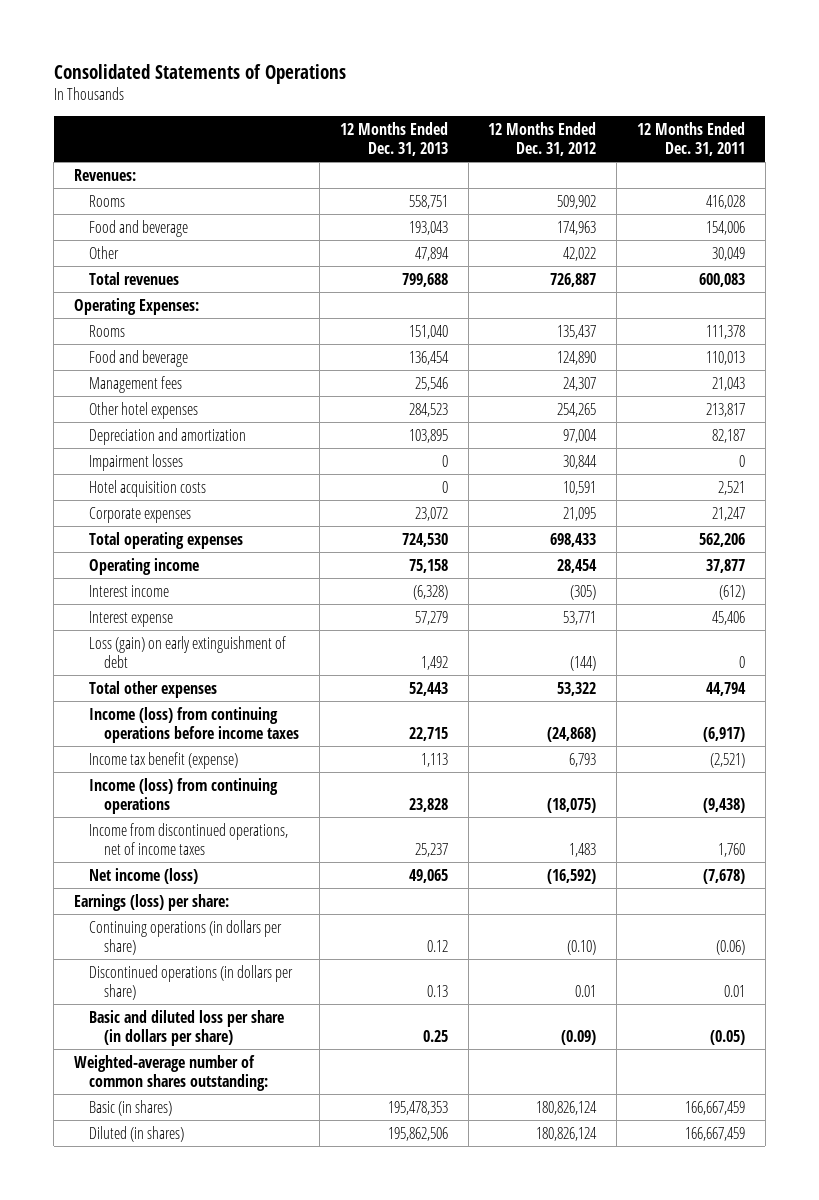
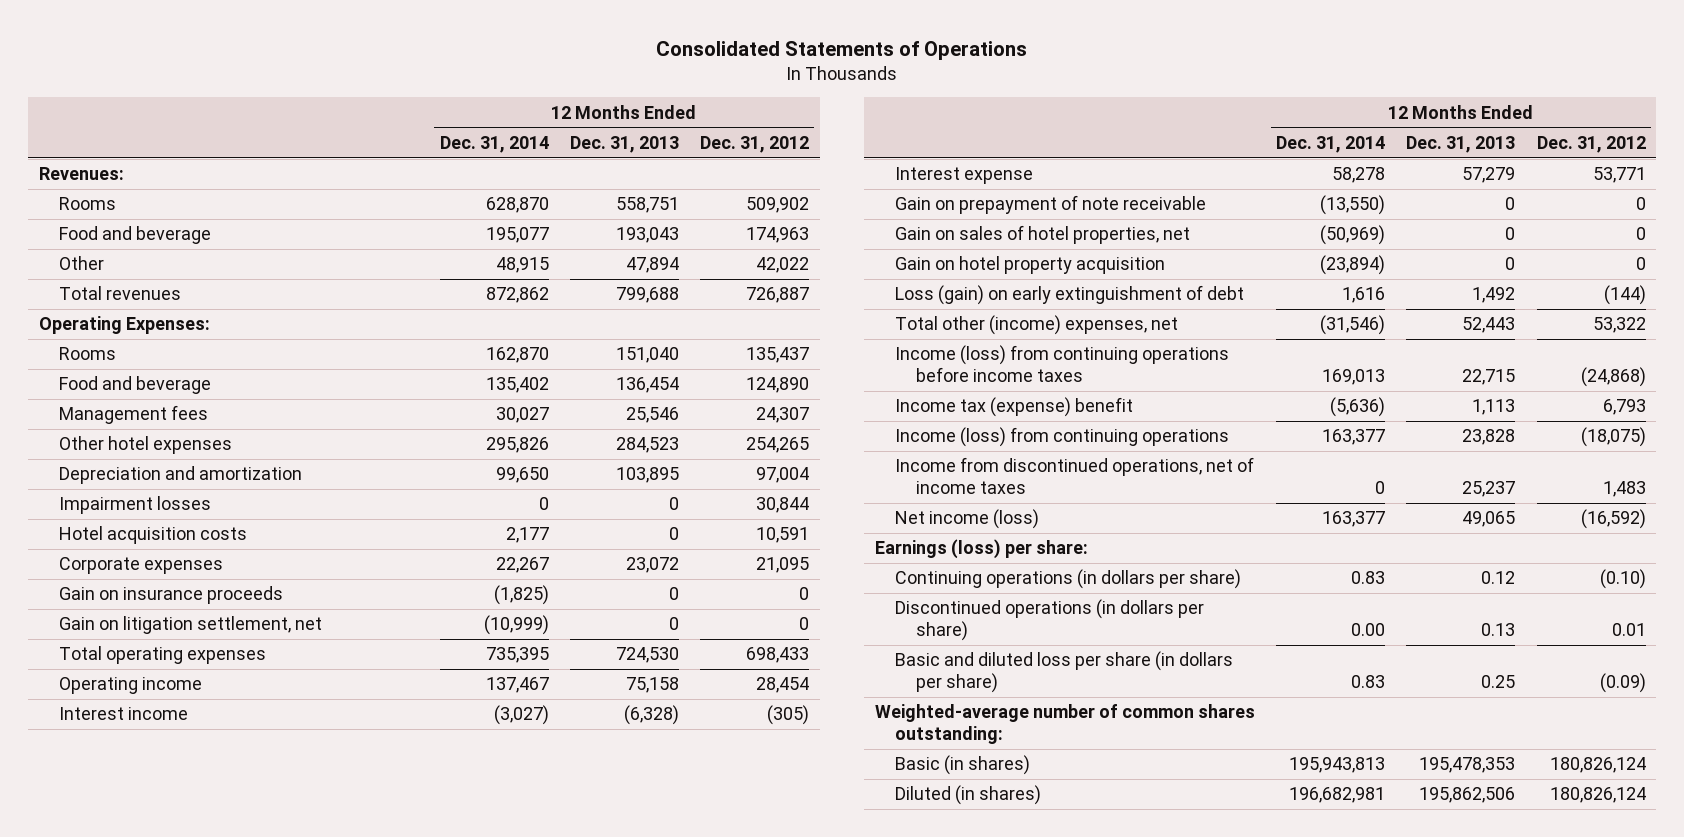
[636,122,745,157] 12 Months Ended Dec. 31, 2011 -> none
none -> [439,135,549,153] Dec. 31, 2014
none -> [58,586,283,605] Gain on insurance proceeds
none -> [58,616,322,635] Gain on litigation settlement, net
none -> [895,195,1207,215] Gain on prepayment of note receivable
none -> [895,225,1191,245] Gain on sales of hotel properties, net
none -> [895,256,1166,275] Gain on hotel property acquisition
[89,680,218,698] Total other expenses -> [895,315,1179,336] Total other (income) expenses, net
[89,751,239,769] Income tax benefit (expense) -> [895,397,1134,418] Income tax (expense) benefit

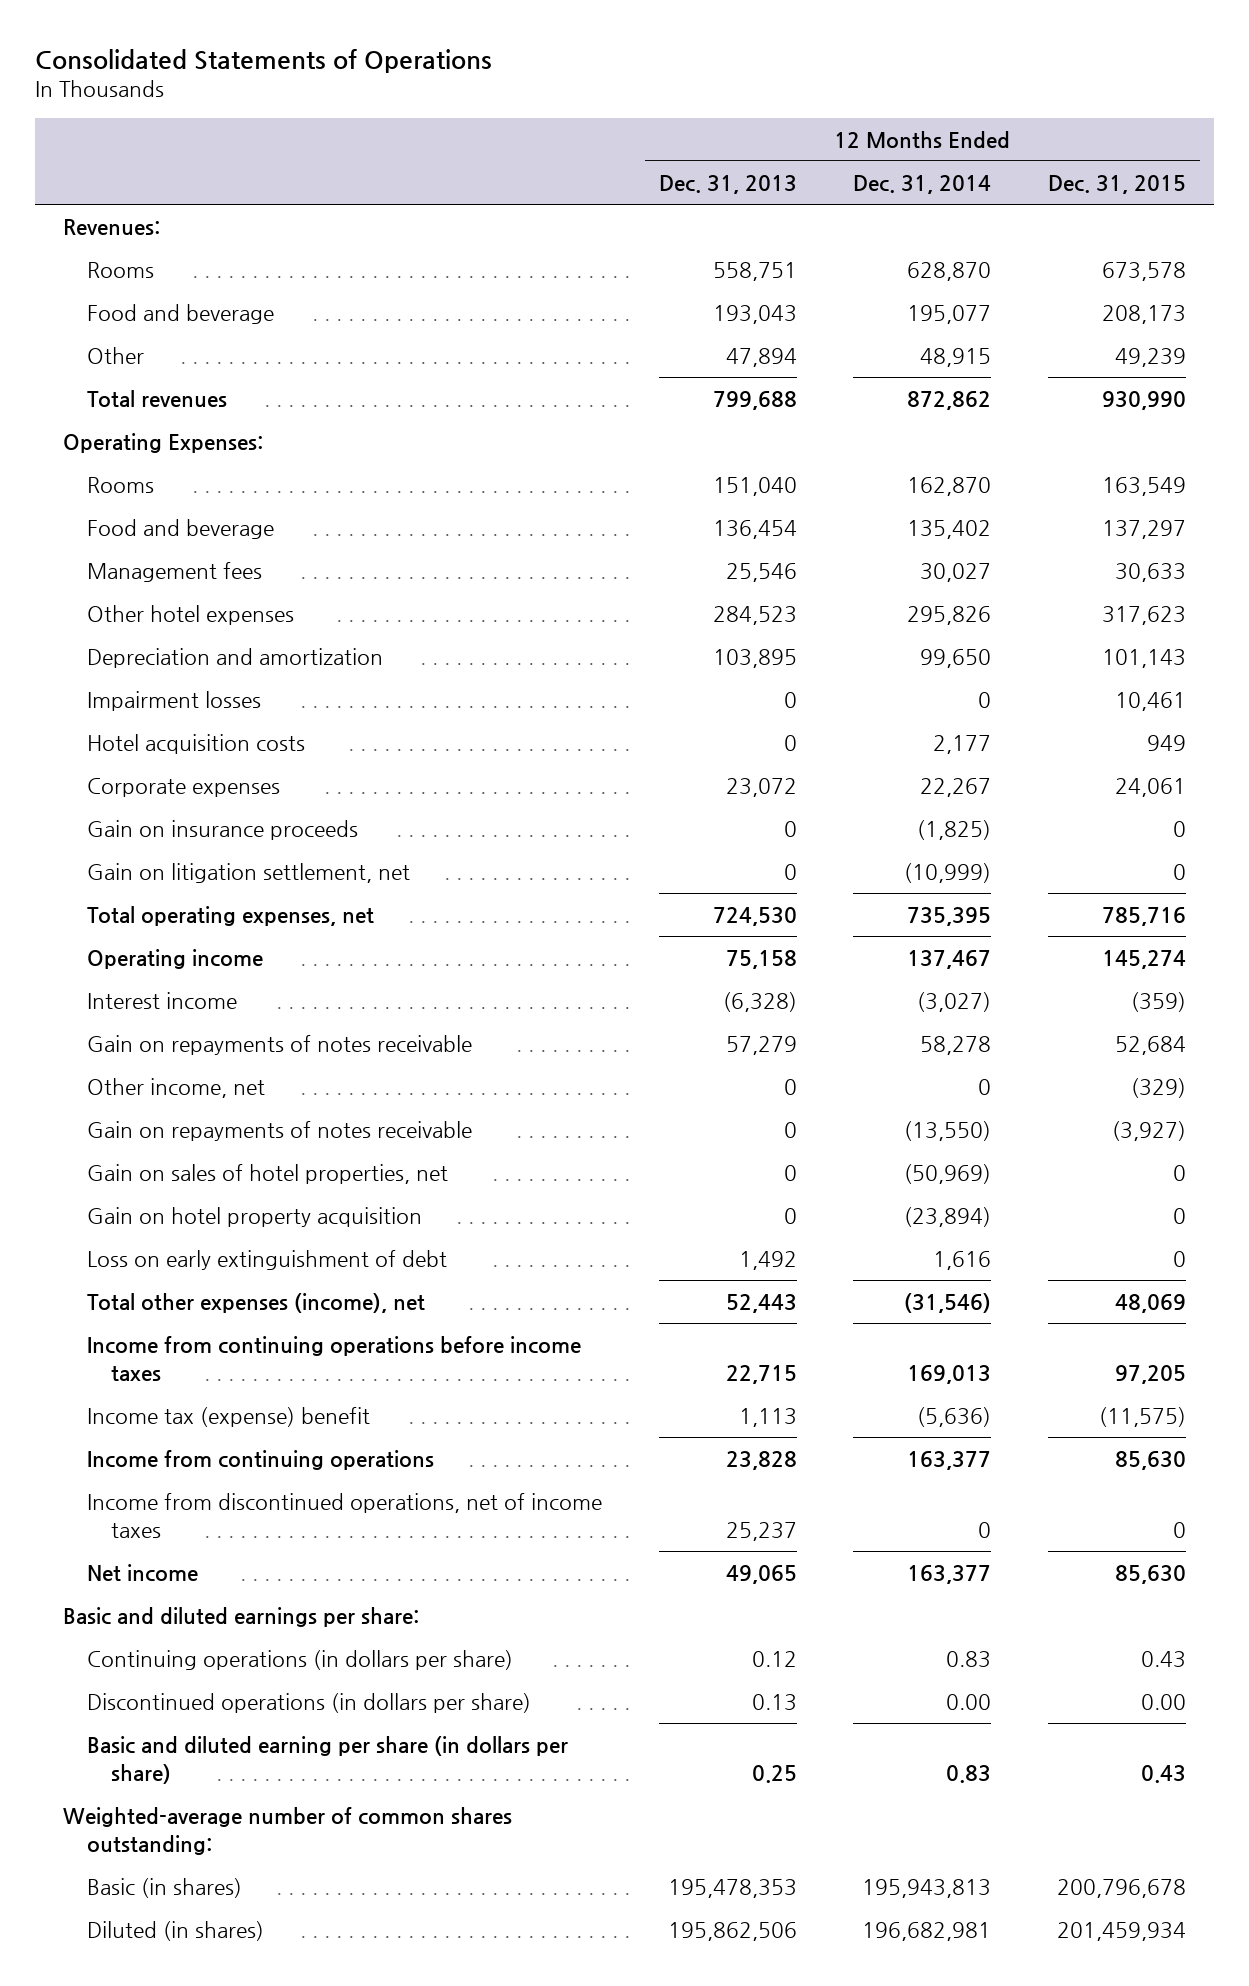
[700,135,810,153] Dec. 31, 2012 -> none
none -> [1047,175,1186,195] Dec. 31, 2015
[58,646,266,665] Total operating expenses -> [87,906,375,927] Total operating expenses, net
[895,167,1034,185] Interest expense -> [87,1035,473,1056] Gain on repayments of notes receivable
none -> [87,1078,266,1099] Other income, net
[895,195,1207,215] Gain on prepayment of note receivable -> [87,1121,473,1142] Gain on repayments of notes receivable
[895,285,1245,306] Loss (gain) on early extinguishment of debt -> [87,1250,448,1271] Loss on early extinguishment of debt
[895,315,1179,336] Total other (income) expenses, net -> [87,1293,426,1314] Total other expenses (income), net
[895,345,1230,383] Income (loss) from continuing operations before income taxes -> [87,1336,582,1381] Income from continuing operations before income taxes
[895,427,1230,448] Income (loss) from continuing operations -> [87,1450,435,1471] Income from continuing operations
[874,539,1088,560] Earnings (loss) per share: -> none
[895,509,1040,530] Net income (loss) -> [87,1564,199,1583] Net income
none -> [63,1607,420,1628] Basic and diluted earnings per share:
[895,651,1234,694] Basic and diluted loss per share (in dollars per share) -> [87,1736,569,1784] Basic and diluted earning per share (in dollars per share)

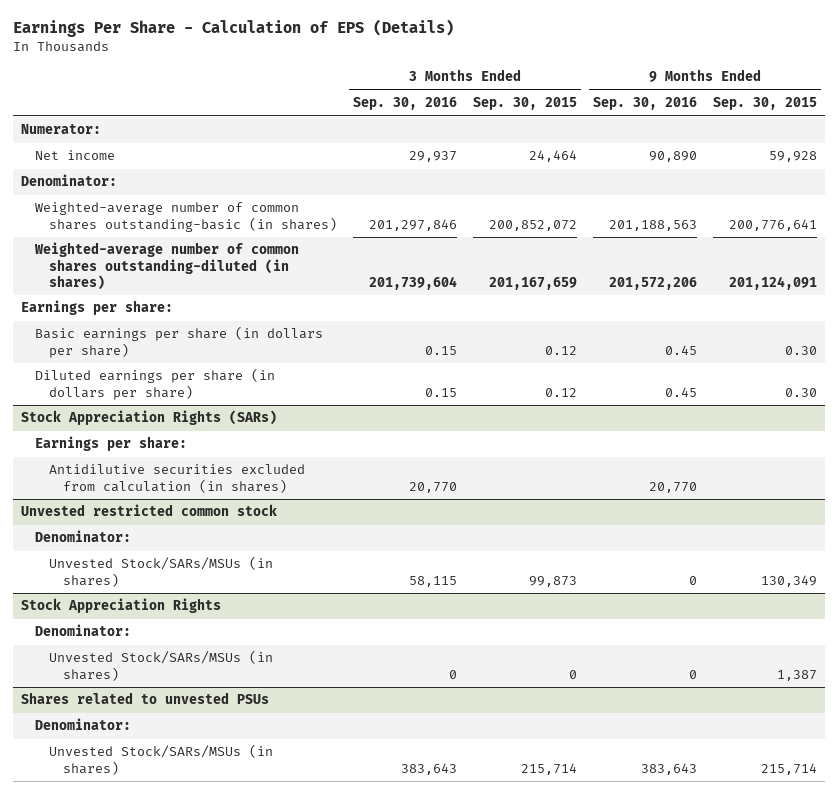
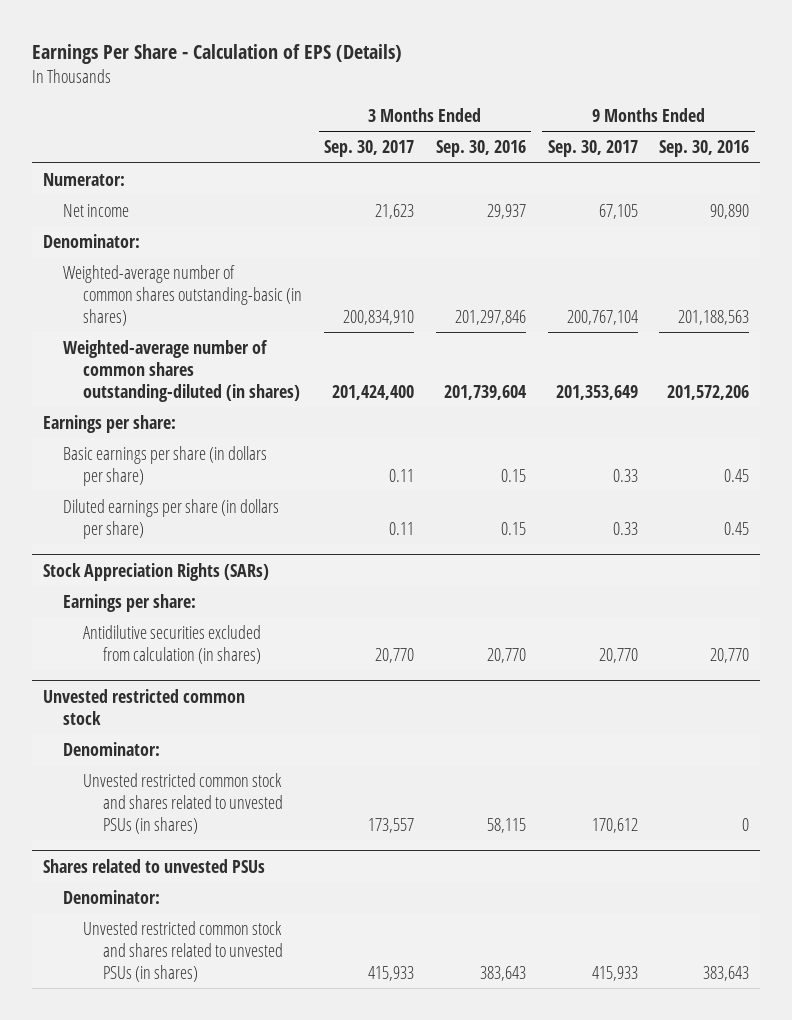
[472,97,577,111] Sep. 30, 2015 -> none
[712,97,817,111] Sep. 30, 2015 -> none
none -> [324,140,415,158] Sep. 30, 2017
none -> [547,140,638,158] Sep. 30, 2017
[21,598,222,614] Stock Appreciation Rights -> none
[35,624,132,637] Denominator: -> none
[48,650,273,681] Unvested Stock/SARs/MSUs (in shares) -> none
[48,556,273,587] Unvested Stock/SARs/MSUs (in shares) -> [83,772,284,834] Unvested restricted common stock and shares related to unvested PSUs (in shares)
[48,744,273,775] Unvested Stock/SARs/MSUs (in shares) -> [83,920,284,982] Unvested restricted common stock and shares related to unvested PSUs (in shares)

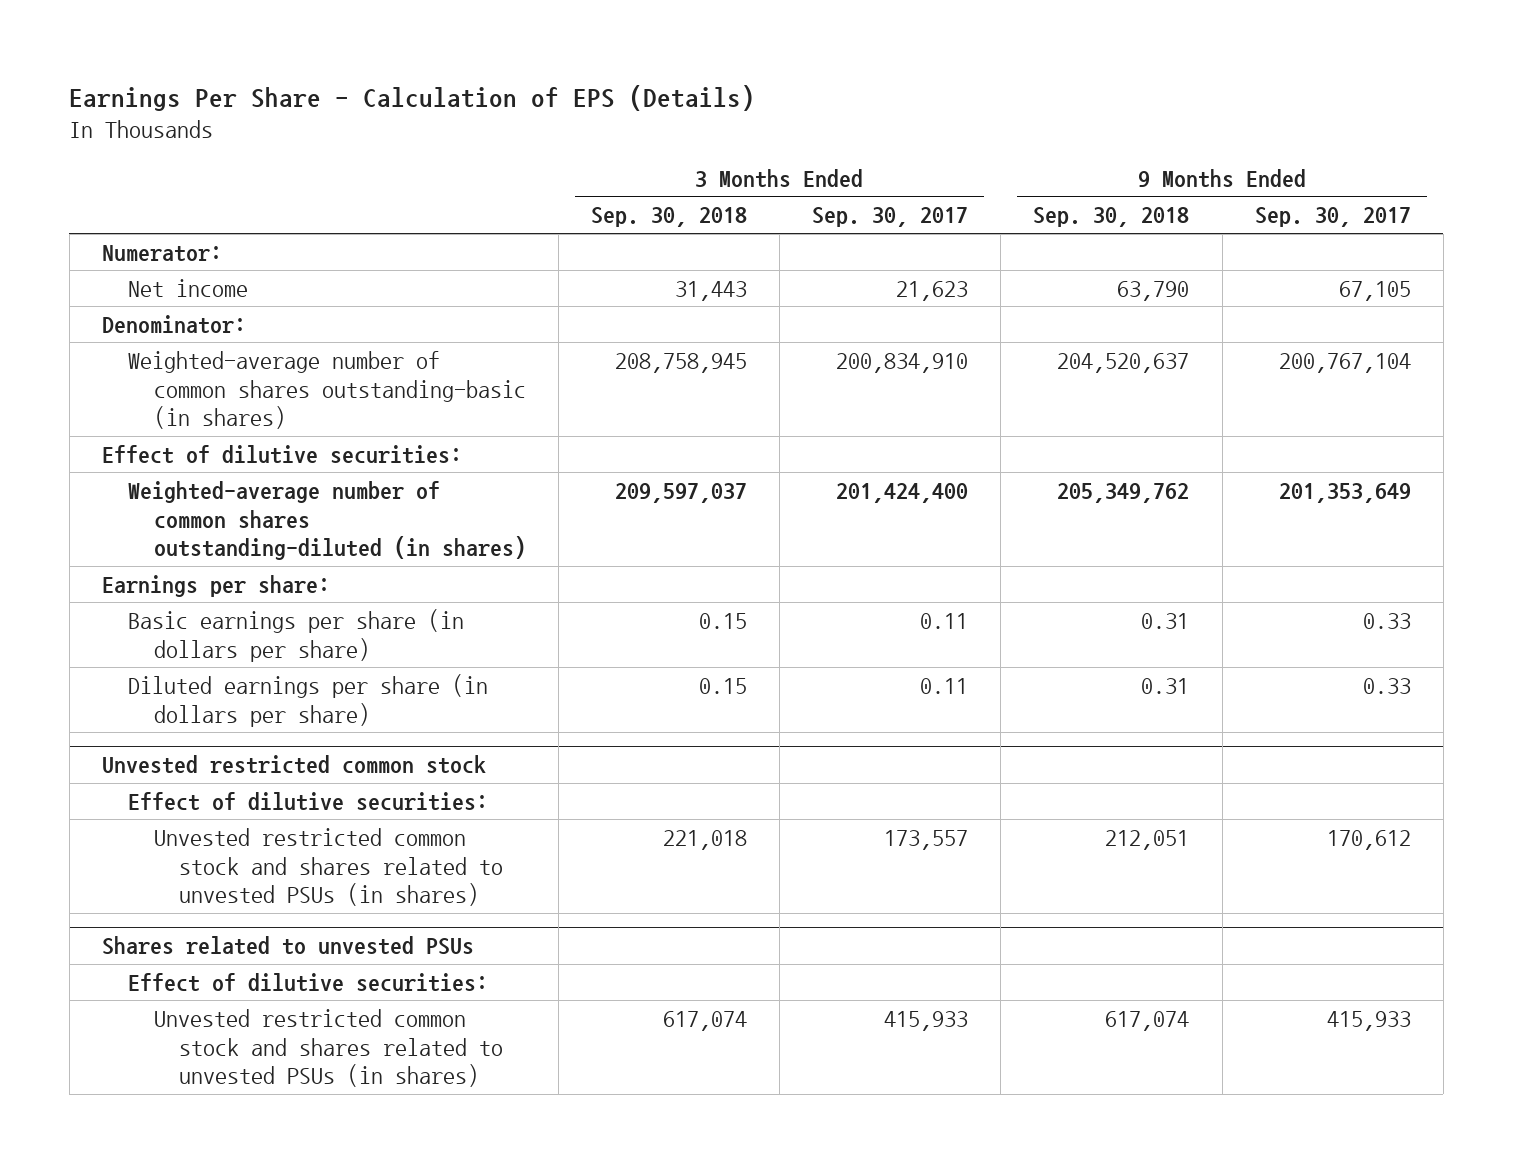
[435,140,526,158] Sep. 30, 2016 -> none
[659,140,750,158] Sep. 30, 2016 -> none
none -> [590,207,747,228] Sep. 30, 2018
none -> [1033,207,1190,228] Sep. 30, 2018
none -> [101,444,462,464] Effect of dilutive securities:
[42,562,269,581] Stock Appreciation Rights (SARs) -> none
[63,593,197,612] Earnings per share: -> none
[83,624,262,664] Antidilutive securities excluded from calculation (in shares) -> none
[63,741,161,756] Denominator: -> none
none -> [127,791,488,811] Effect of dilutive securities:
[63,889,161,904] Denominator: -> none
none -> [127,972,488,992] Effect of dilutive securities:

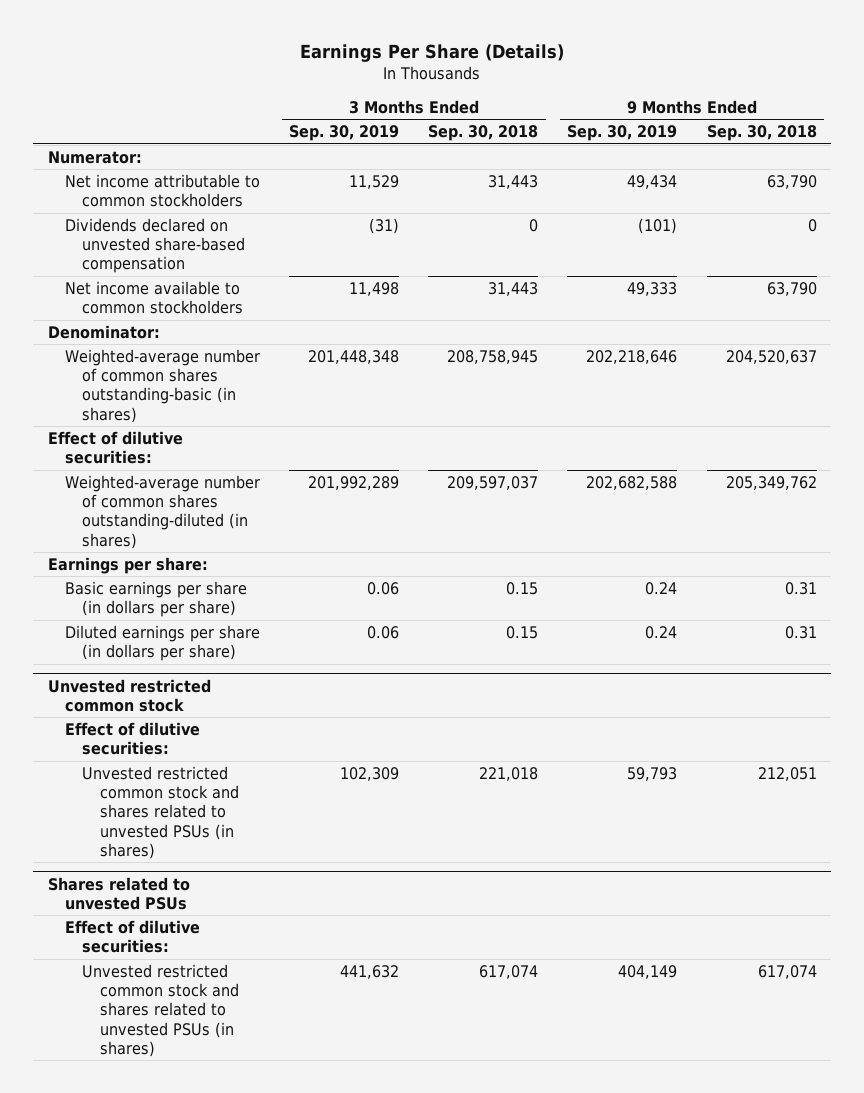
[69,84,756,111] Earnings Per Share - Calculation of EPS (Details) -> [300,43,565,62] Earnings Per Share (Details)
[812,207,969,228] Sep. 30, 2017 -> none
[1254,207,1411,228] Sep. 30, 2017 -> none
none -> [289,125,400,142] Sep. 30, 2019
none -> [567,125,678,142] Sep. 30, 2019
[127,278,248,297] Net income -> [64,174,260,208] Net income attributable to common stockholders
none -> [64,218,246,274] Dividends declared on unvested share-based compensation
none -> [64,281,244,315] Net income available to common stockholders

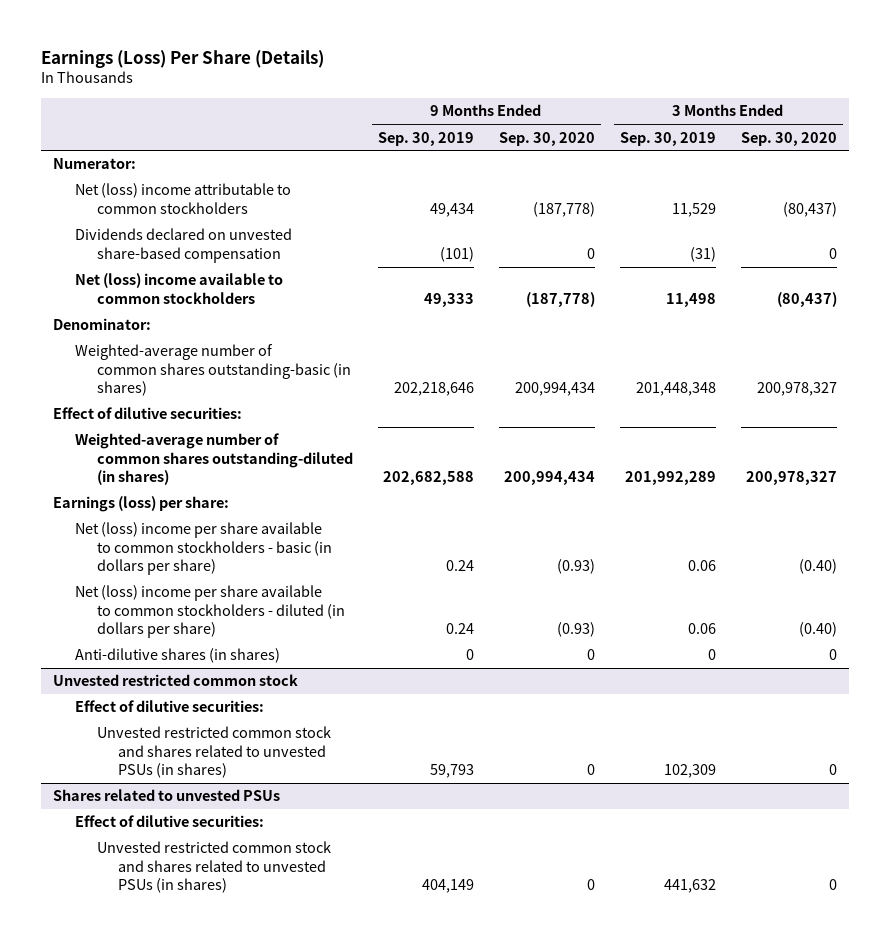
[300,43,565,62] Earnings Per Share (Details) -> [40,49,324,68] Earnings (Loss) Per Share (Details)
[428,125,539,142] Sep. 30, 2018 -> none
[706,125,817,142] Sep. 30, 2018 -> none
none -> [498,131,595,146] Sep. 30, 2020
none -> [740,131,837,146] Sep. 30, 2020
[64,174,260,208] Net income attributable to common stockholders -> [75,183,292,214] Net (loss) income attributable to common stockholders
[64,281,244,315] Net income available to common stockholders -> [75,273,284,304] Net (loss) income available to common stockholders
[47,557,208,575] Earnings per share: -> [53,496,230,513] Earnings (loss) per share:
[64,581,247,618] Basic earnings per share (in dollars per share) -> [75,522,332,576] Net (loss) income per share available to common stockholders - basic (in dollars per share)
[64,625,260,662] Diluted earnings per share (in dollars per share) -> [75,585,345,639] Net (loss) income per share available to common stockholders - diluted (in dollars per share)
none -> [75,648,281,664] Anti-dilutive shares (in shares)

